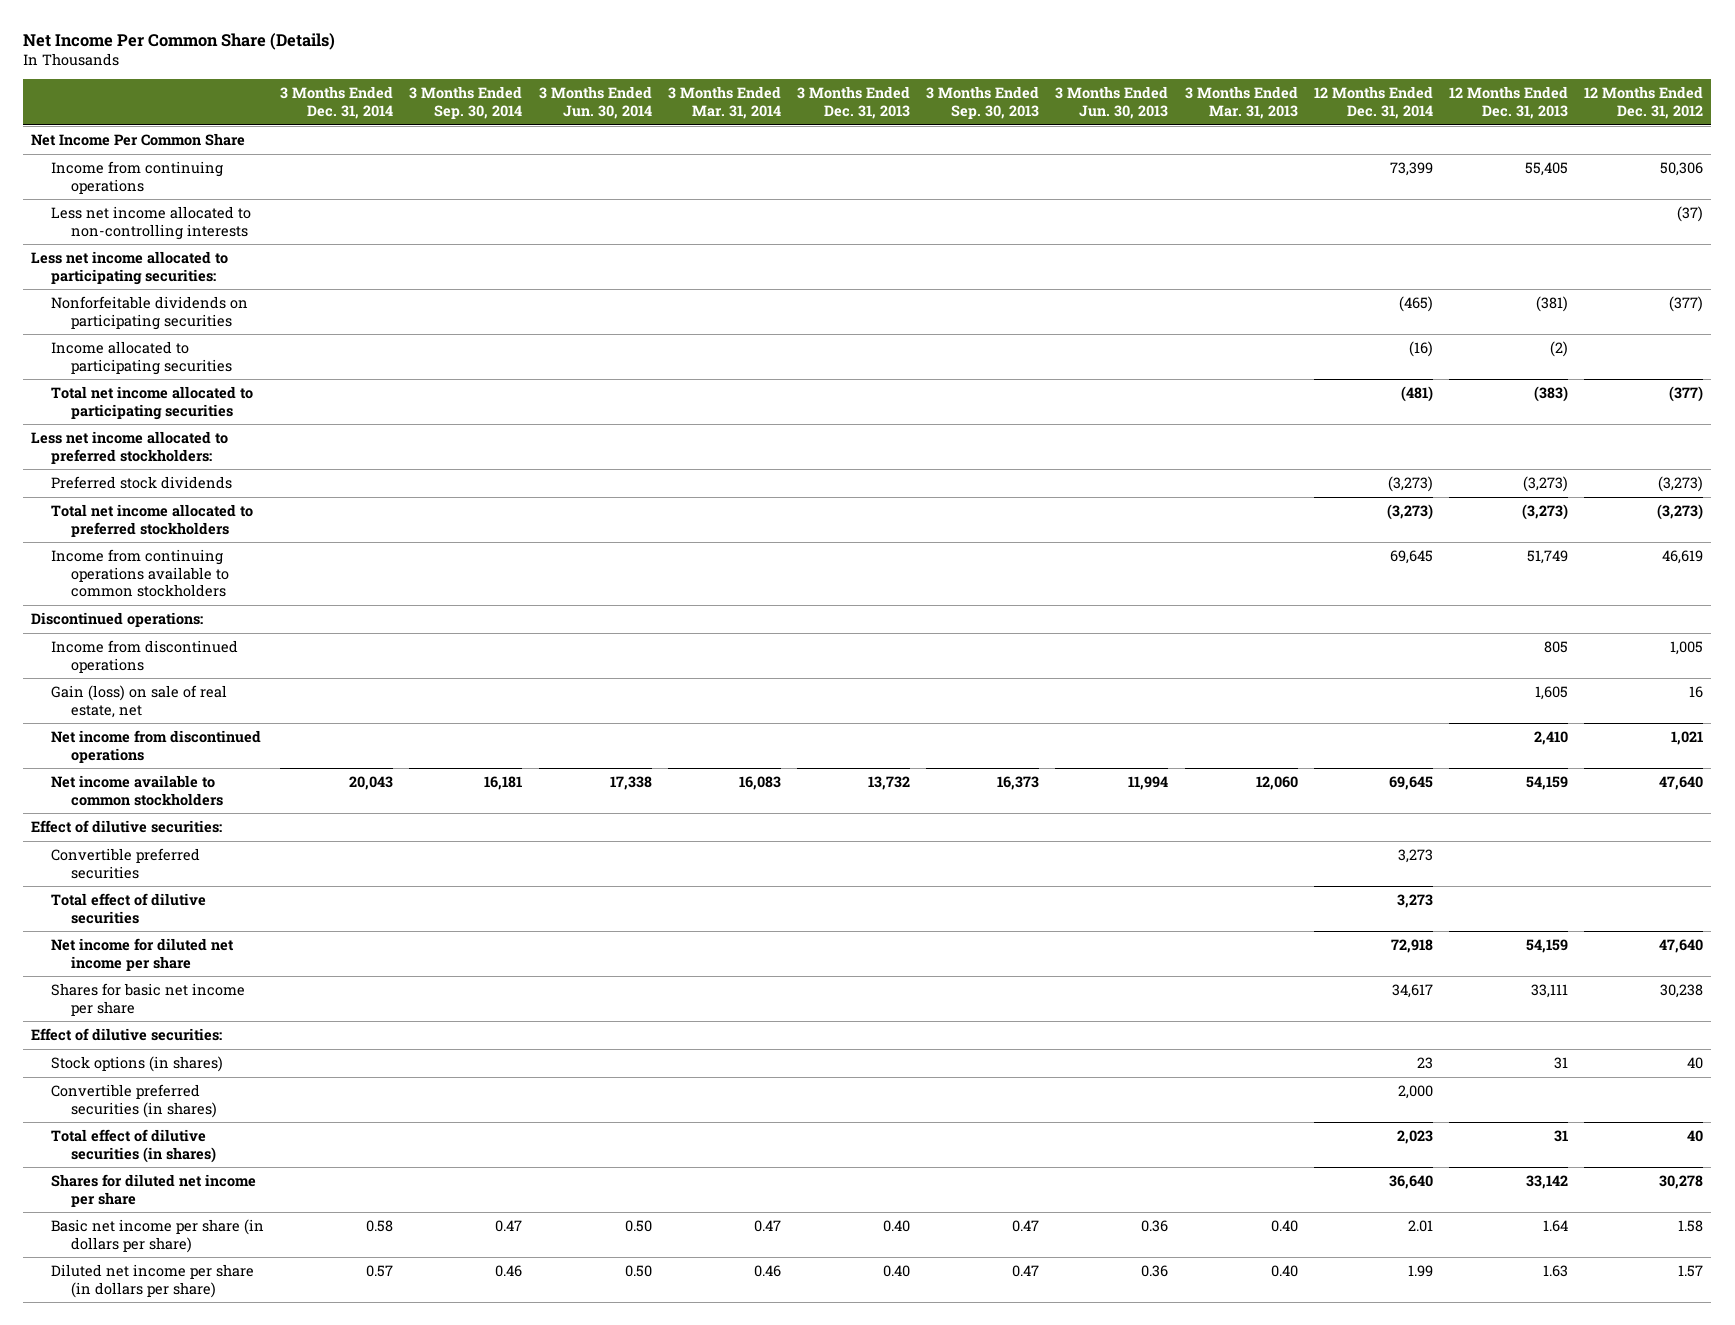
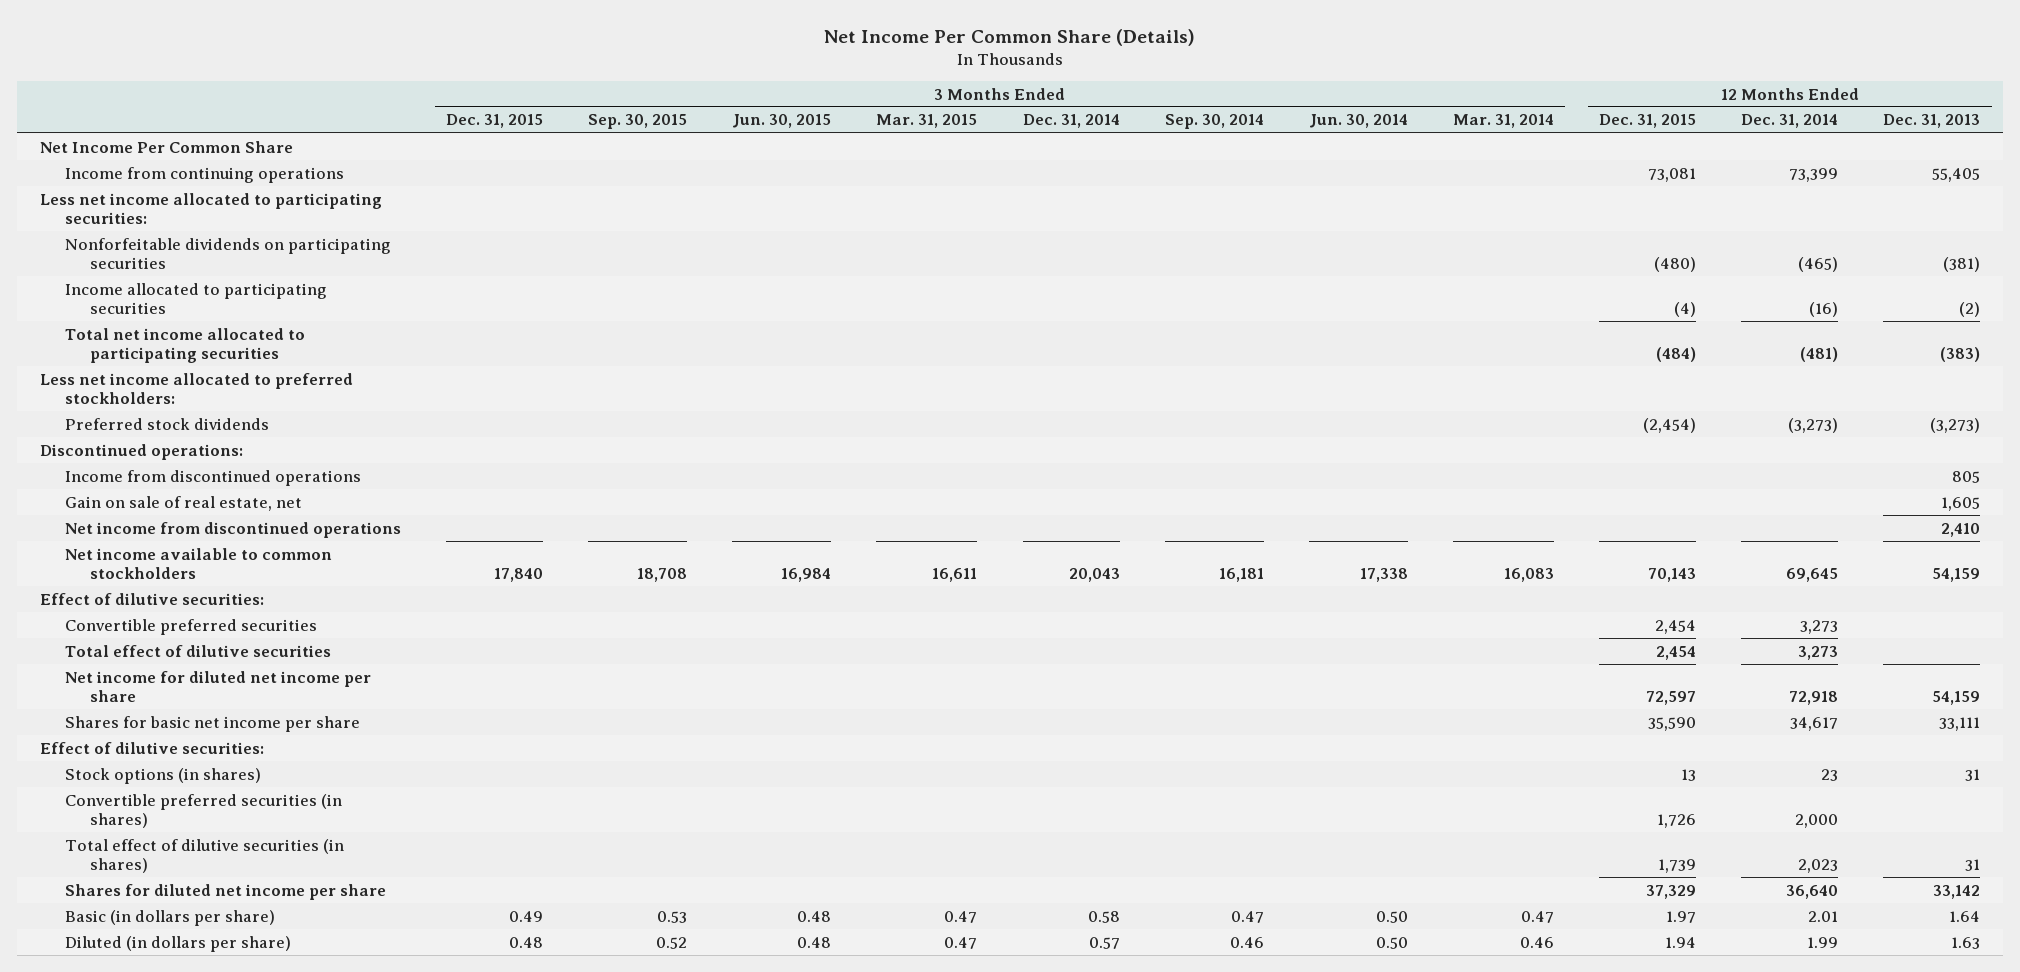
[797,86,911,119] 3 Months Ended Dec. 31, 2013 -> none
[926,86,1040,119] 3 Months Ended Sep. 30, 2013 -> none
[1055,86,1169,119] 3 Months Ended Jun. 30, 2013 -> none
[1184,86,1298,119] 3 Months Ended Mar. 31, 2013 -> none
[1584,86,1704,119] 12 Months Ended Dec. 31, 2012 -> none
none -> [445,114,543,129] Dec. 31, 2015
none -> [588,114,688,130] Sep. 30, 2015
none -> [732,114,832,129] Jun. 30, 2015
none -> [876,114,978,129] Mar. 31, 2015
none -> [1599,114,1697,129] Dec. 31, 2015
[51,206,252,240] Less net income allocated to non-controlling interests -> none
[51,504,254,537] Total net income allocated to preferred stockholders -> none
[51,549,229,598] Income from continuing operations available to common stockholders -> none
[51,685,228,718] Gain (loss) on sale of real estate, net -> [64,495,302,511] Gain on sale of real estate, net
[51,1219,265,1253] Basic net income per share (in dollars per share) -> [64,909,275,926] Basic (in dollars per share)
[51,1264,255,1298] Diluted net income per share (in dollars per share) -> [64,935,291,952] Diluted (in dollars per share)

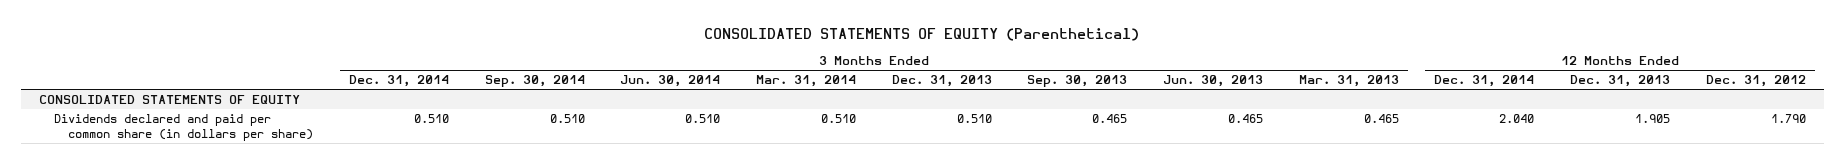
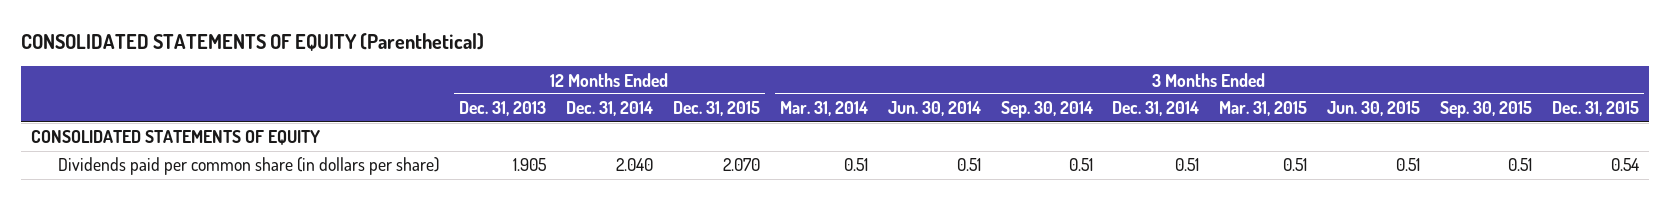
[891,75,992,88] Dec. 31, 2013 -> none
[1027,75,1128,88] Sep. 30, 2013 -> none
[1163,75,1264,88] Jun. 30, 2013 -> none
[1298,75,1399,88] Mar. 31, 2013 -> none
[1705,75,1806,88] Dec. 31, 2012 -> none
none -> [672,101,760,117] Dec. 31, 2015
none -> [1219,101,1308,117] Mar. 31, 2015
none -> [1327,101,1421,117] Jun. 30, 2015
none -> [1440,101,1533,119] Sep. 30, 2015
none -> [1552,101,1640,117] Dec. 31, 2015
[53,113,314,141] Dividends declared and paid per common share (in dollars per share) -> [58,157,440,176] Dividends paid per common share (in dollars per share)
[413,113,449,123] 0.510 -> [1175,158,1200,172] 0.51
[549,113,585,123] 0.510 -> [1068,158,1093,172] 0.51
[685,113,721,123] 0.510 -> [956,158,981,172] 0.51
[821,113,857,123] 0.510 -> [843,158,868,172] 0.51

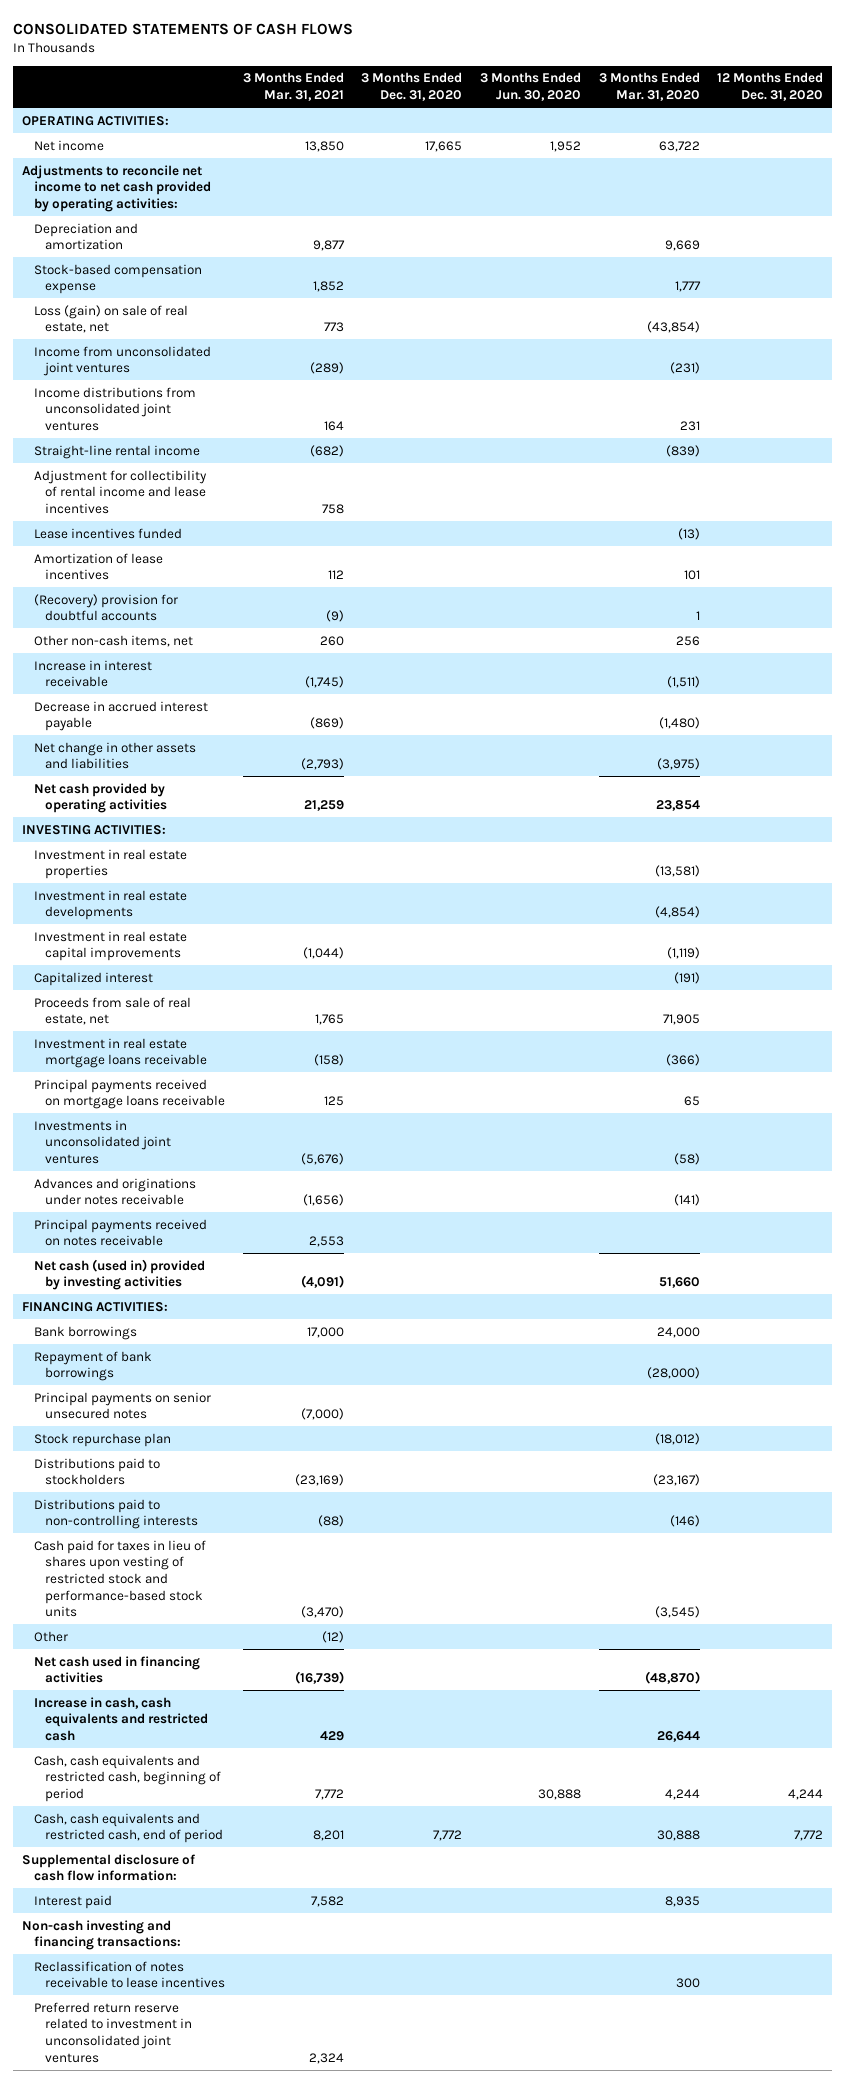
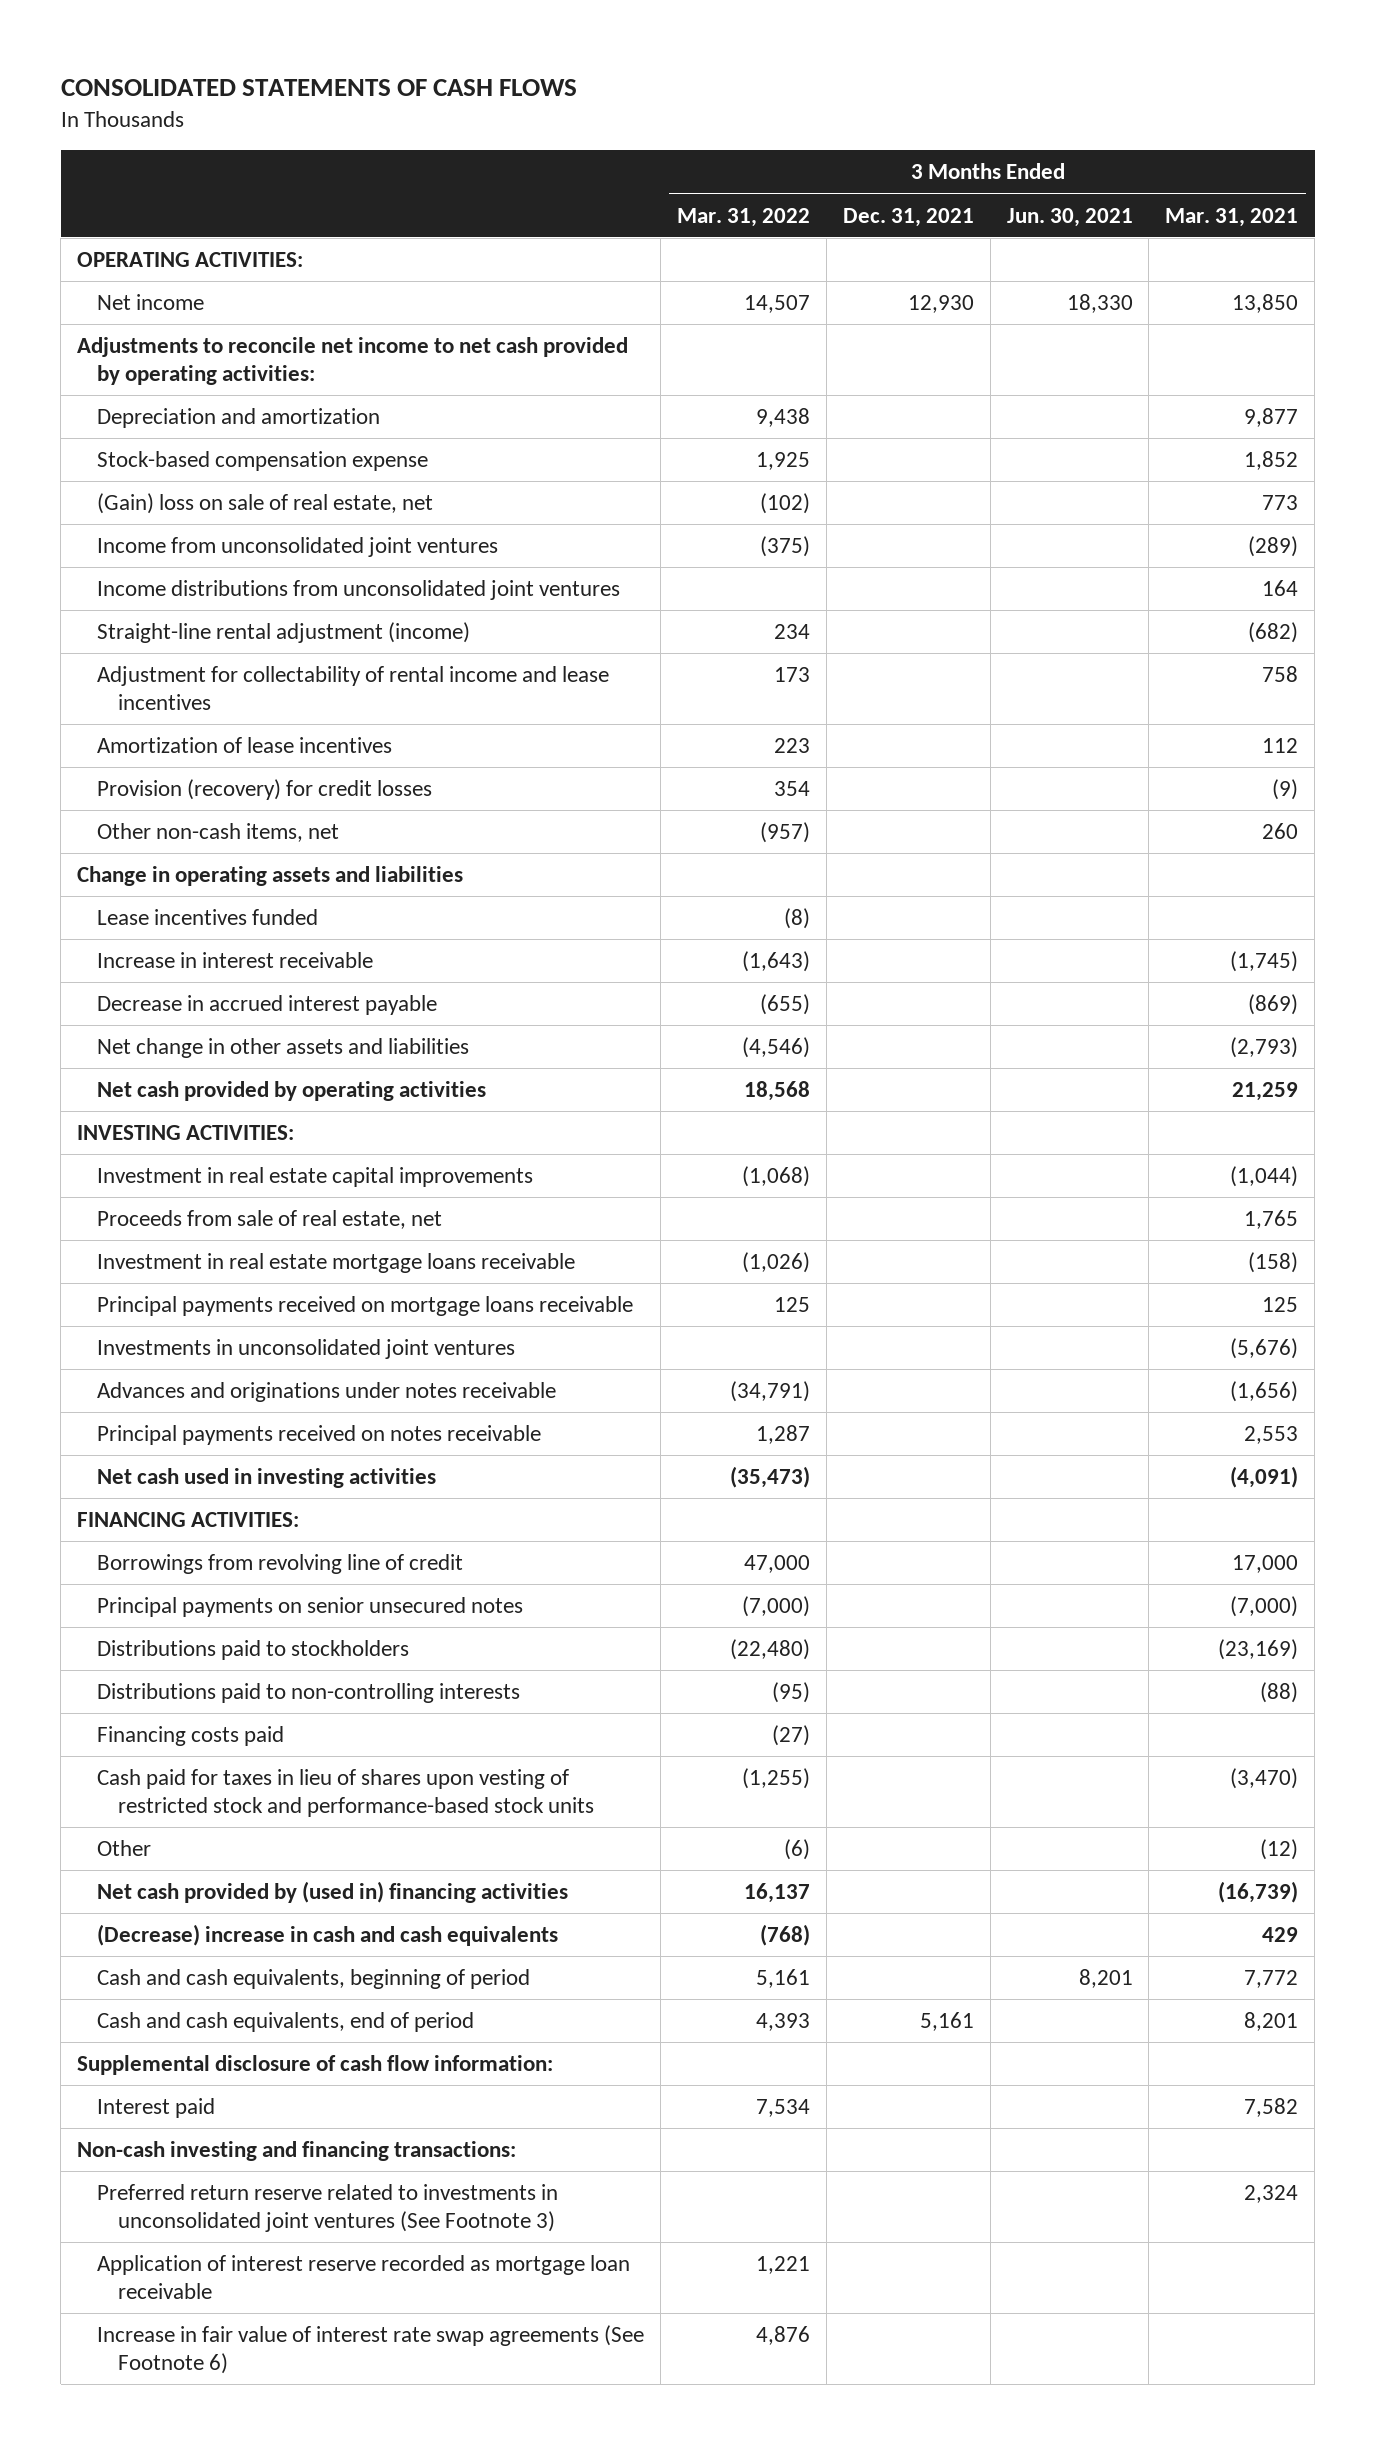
[361,72,463,102] 3 Months Ended Dec. 31, 2020 -> none
[480,72,582,102] 3 Months Ended Jun. 30, 2020 -> none
[598,72,700,102] 3 Months Ended Mar. 31, 2020 -> none
[717,72,824,102] 12 Months Ended Dec. 31, 2020 -> none
none -> [677,207,811,227] Mar. 31, 2022
none -> [842,207,974,227] Dec. 31, 2021
none -> [1006,207,1133,227] Jun. 30, 2021
[33,304,188,334] Loss (gain) on sale of real estate, net -> [97,493,434,515] (Gain) loss on sale of real estate, net
[33,444,200,459] Straight-line rental income -> [97,622,471,644] Straight-line rental adjustment (income)
[33,469,207,514] Adjustment for collectibility of rental income and lease incentives -> [97,666,610,711] Adjustment for collectability of rental income and lease incentives
[33,593,178,622] (Recovery) provision for doubtful accounts -> [97,779,433,801] Provision (recovery) for credit losses
none -> [76,866,463,887] Change in operating assets and liabilities
[33,527,182,539] Lease incentives funded -> [97,909,319,926] Lease incentives funded
[33,848,187,880] Investment in real estate properties -> none
[33,889,187,921] Investment in real estate developments -> none
[33,971,153,986] Capitalized interest -> none
[33,1258,205,1291] Net cash (used in) provided by investing activities -> [97,1468,437,1489] Net cash used in investing activities
[33,1350,152,1382] Repayment of bank borrowings -> none
[33,1325,137,1340] Bank borrowings -> [97,1554,464,1575] Borrowings from revolving line of credit
[33,1432,171,1447] Stock repurchase plan -> none
none -> [97,1726,285,1747] Financing costs paid
[33,1655,200,1684] Net cash used in financing activities -> [97,1881,569,1904] Net cash provided by (used in) financing activities
[33,1696,209,1741] Increase in cash, cash equivalents and restricted cash -> [97,1924,559,1947] (Decrease) increase in cash and cash equivalents
[33,1754,222,1802] Cash, cash equivalents and restricted cash, beginning of period -> [97,1969,531,1990] Cash and cash equivalents, beginning of period
[33,1812,224,1844] Cash, cash equivalents and restricted cash, end of period -> [97,2012,475,2033] Cash and cash equivalents, end of period
[33,1960,226,1989] Reclassification of notes receivable to lease incentives -> none
[33,2001,193,2063] Preferred return reserve related to investment in unconsolidated joint ventures -> [97,2184,559,2233] Preferred return reserve related to investments in unconsolidated joint ventures (See Footnote 3)
none -> [97,2255,631,2300] Application of interest reserve recorded as mortgage loan receivable
none -> [97,2325,645,2375] Increase in fair value of interest rate swap agreements (See Footnote 6)

